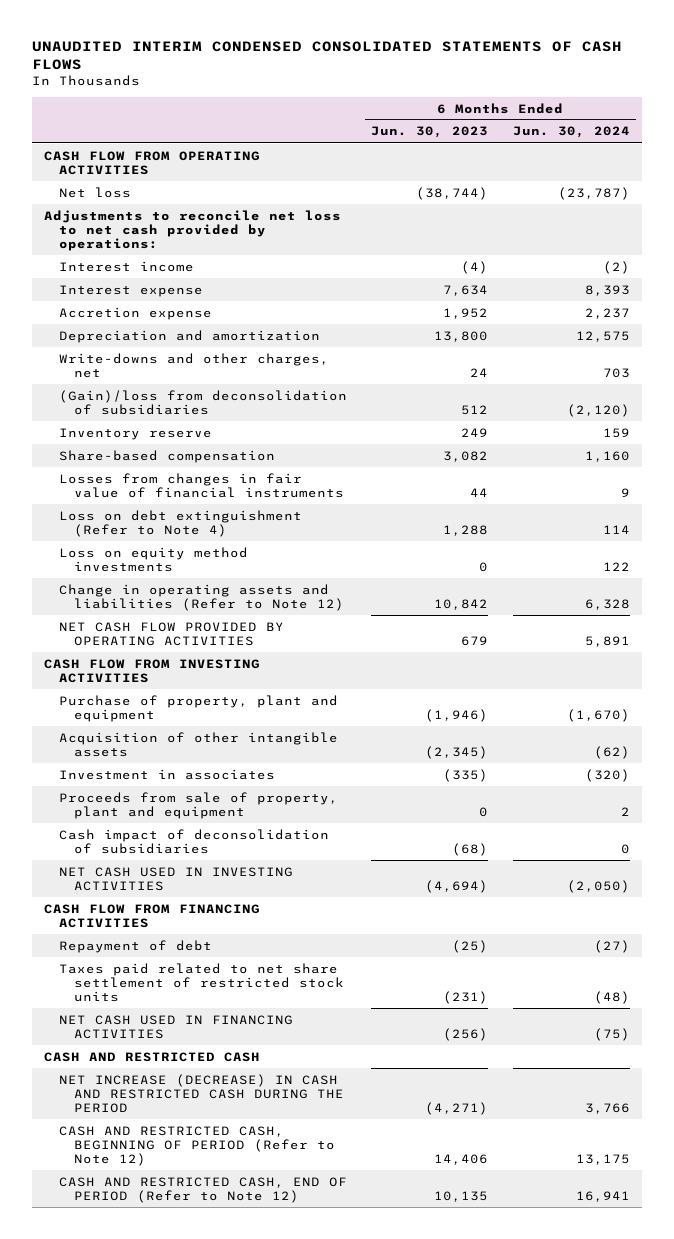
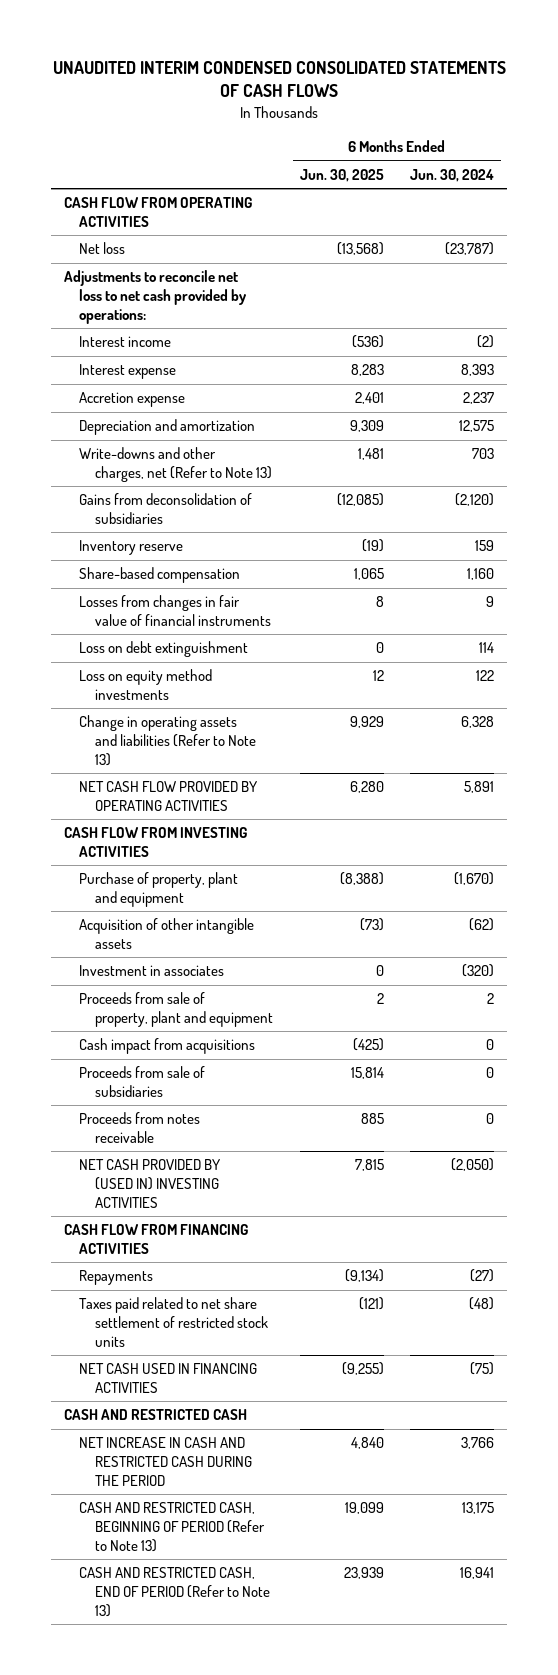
[371,126,489,139] Jun. 30, 2023 -> none
none -> [299,168,384,182] Jun. 30, 2025
[59,352,330,378] Write-downs and other charges, net -> [79,447,273,483] Write-downs and other charges, net (Refer to Note 13)
[59,389,348,415] (Gain)/loss from deconsolidation of subsidiaries -> [79,493,253,525] Gains from deconsolidation of subsidiaries
[59,509,303,537] Loss on debt extinguishment (Refer to Note 4) -> [79,641,249,658] Loss on debt extinguishment
[59,583,345,611] Change in operating assets and liabilities (Refer to Note 12) -> [79,715,257,766] Change in operating assets and liabilities (Refer to Note 13)
[59,828,330,854] Cash impact of deconsolidation of subsidiaries -> none
none -> [79,1038,256,1055] Cash impact from acquisitions
none -> [79,1066,206,1098] Proceeds from sale of subsidiaries
none -> [79,1112,201,1144] Proceeds from notes receivable
[59,866,294,891] NET CASH USED IN INVESTING ACTIVITIES -> [79,1159,221,1208] NET CASH PROVIDED BY (USED IN) INVESTING ACTIVITIES
[59,939,213,953] Repayment of debt -> none
none -> [79,1270,154,1286] Repayments
[59,1073,345,1113] NET INCREASE (DECREASE) IN CASH AND RESTRICTED CASH DURING THE PERIOD -> [79,1437,253,1486] NET INCREASE IN CASH AND RESTRICTED CASH DURING THE PERIOD
[59,1125,336,1166] CASH AND RESTRICTED CASH, BEGINNING OF PERIOD (Refer to Note 12) -> [79,1502,266,1552] CASH AND RESTRICTED CASH, BEGINNING OF PERIOD (Refer to Note 13)
[59,1176,348,1203] CASH AND RESTRICTED CASH, END OF PERIOD (Refer to Note 12) -> [79,1567,271,1617] CASH AND RESTRICTED CASH, END OF PERIOD (Refer to Note 13)

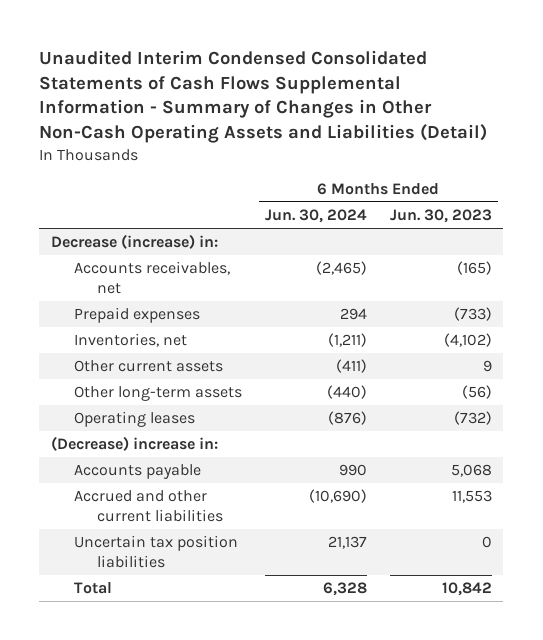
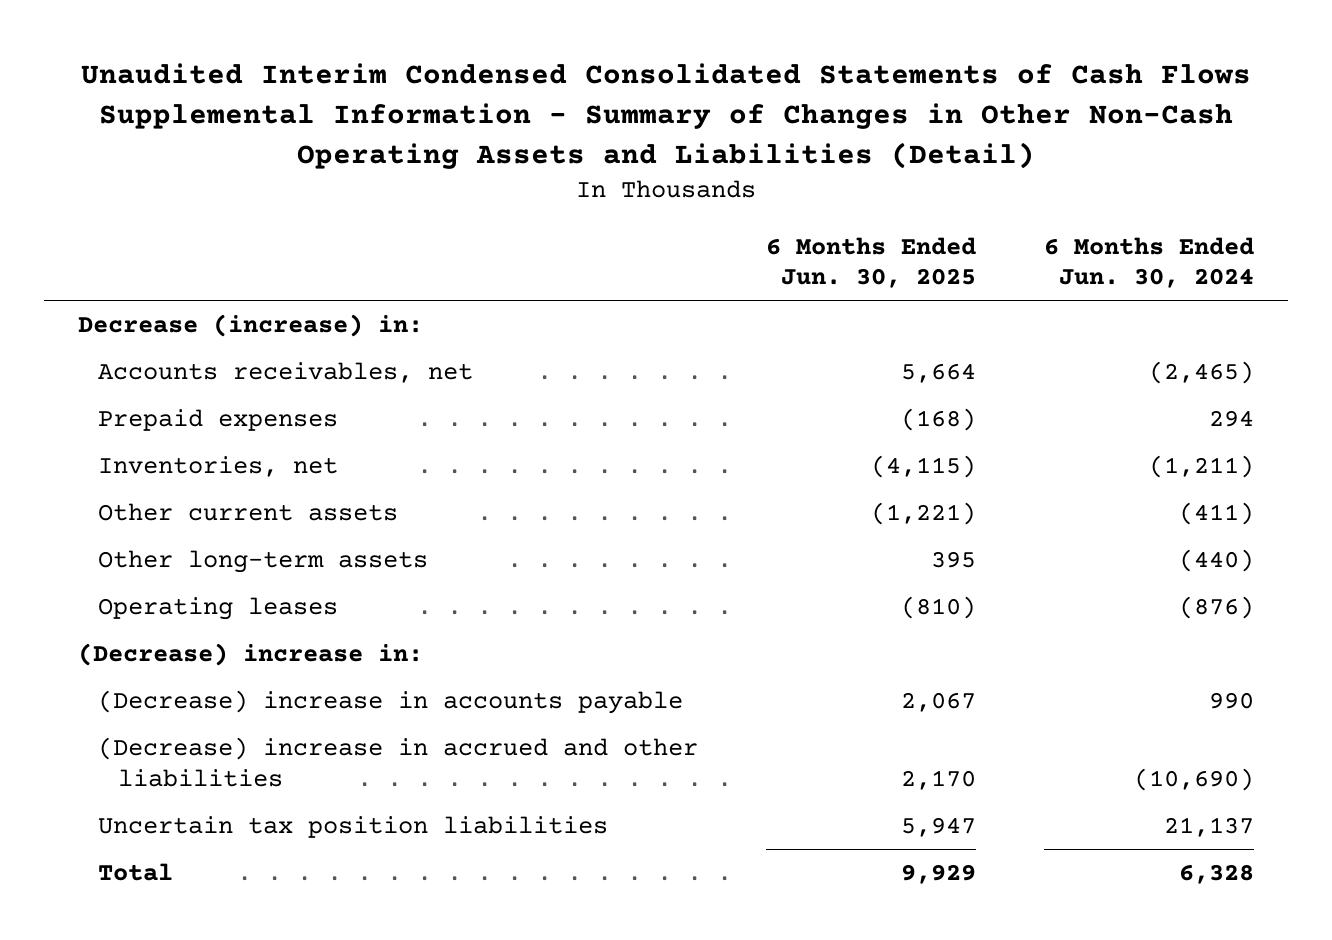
[389,209,492,224] Jun. 30, 2023 -> none
none -> [766,236,977,289] 6 Months Ended Jun. 30, 2025
[73,464,201,480] Accounts payable -> [98,690,684,715] (Decrease) increase in accounts payable
[73,490,224,522] Accrued and other current liabilities -> [98,737,699,787] (Decrease) increase in accrued and other liabilities

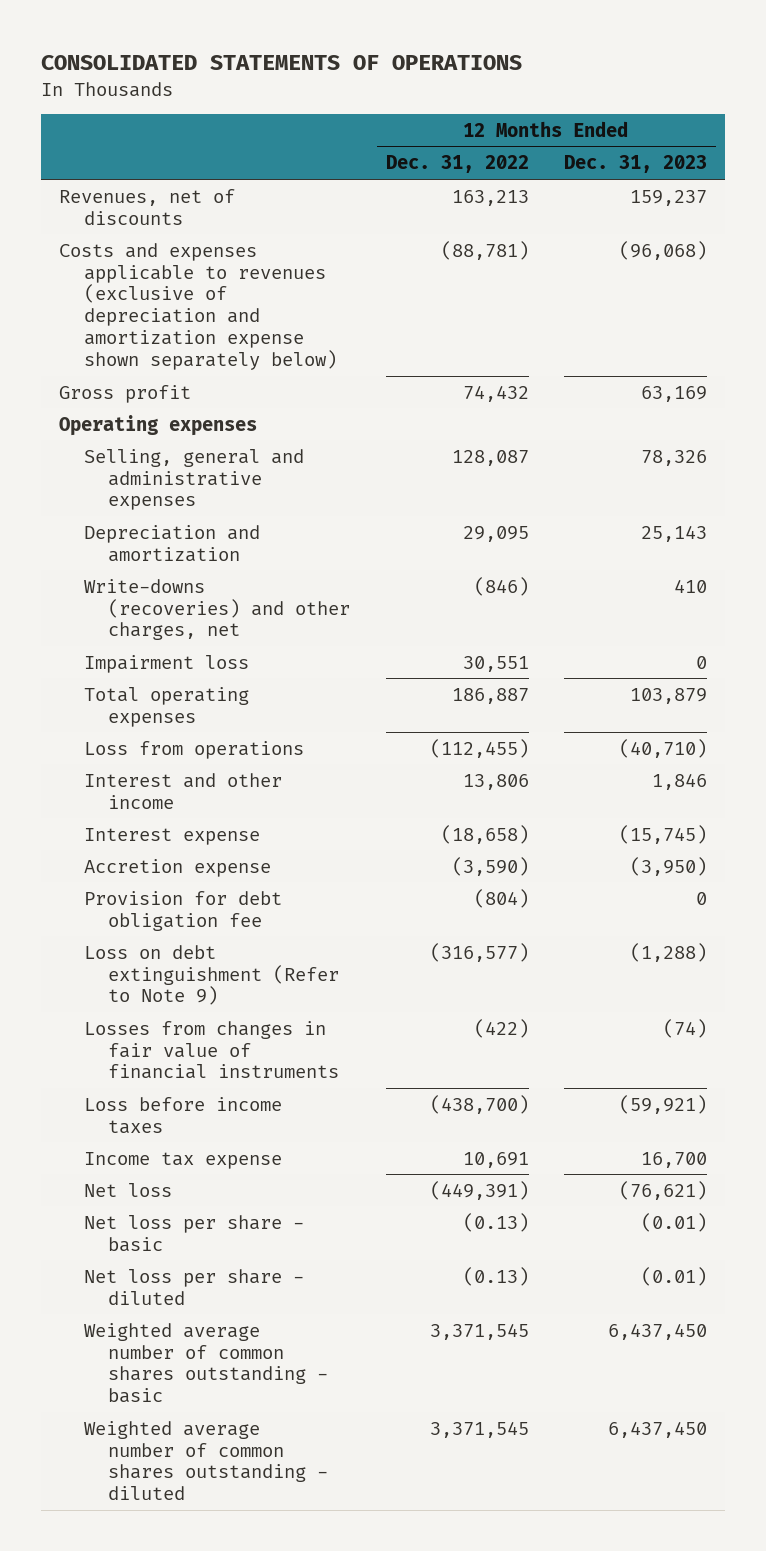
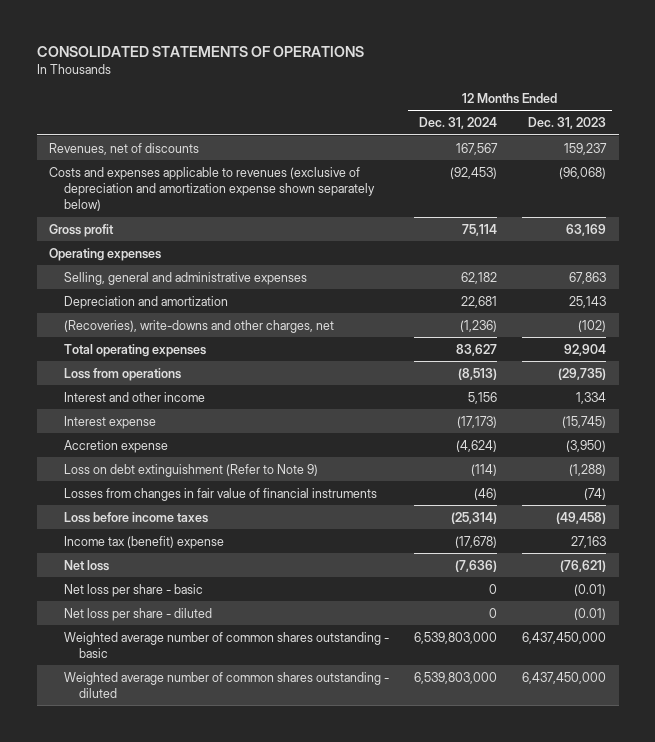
[385,155,529,174] Dec. 31, 2022 -> none
none -> [419,117,498,130] Dec. 31, 2024
[641,449,708,466] 78,326 -> [569,271,607,284] 67,863
[83,654,249,673] Impairment loss -> none
[83,578,351,641] Write-downs (recoveries) and other charges, net -> [64,319,335,333] (Recoveries), write-downs and other charges, net
[674,578,708,593] 410 -> [578,319,607,332] (102)
[630,687,708,704] 103,879 -> [564,343,607,356] 92,904
[619,738,708,758] (40,710) -> [558,367,607,380] (29,735)
[652,772,708,790] 1,846 -> [576,391,607,404] 1,334
[83,890,282,931] Provision for debt obligation fee -> none
[619,1094,708,1114] (59,921) -> [556,511,607,524] (49,458)
[83,1151,282,1169] Income tax expense -> [64,535,225,549] Income tax (benefit) expense
[641,1151,708,1168] 16,700 -> [571,535,607,548] 27,163
[608,1322,708,1340] 6,437,450 -> [522,631,607,644] 6,437,450,000
[608,1420,708,1438] 6,437,450 -> [522,671,607,684] 6,437,450,000

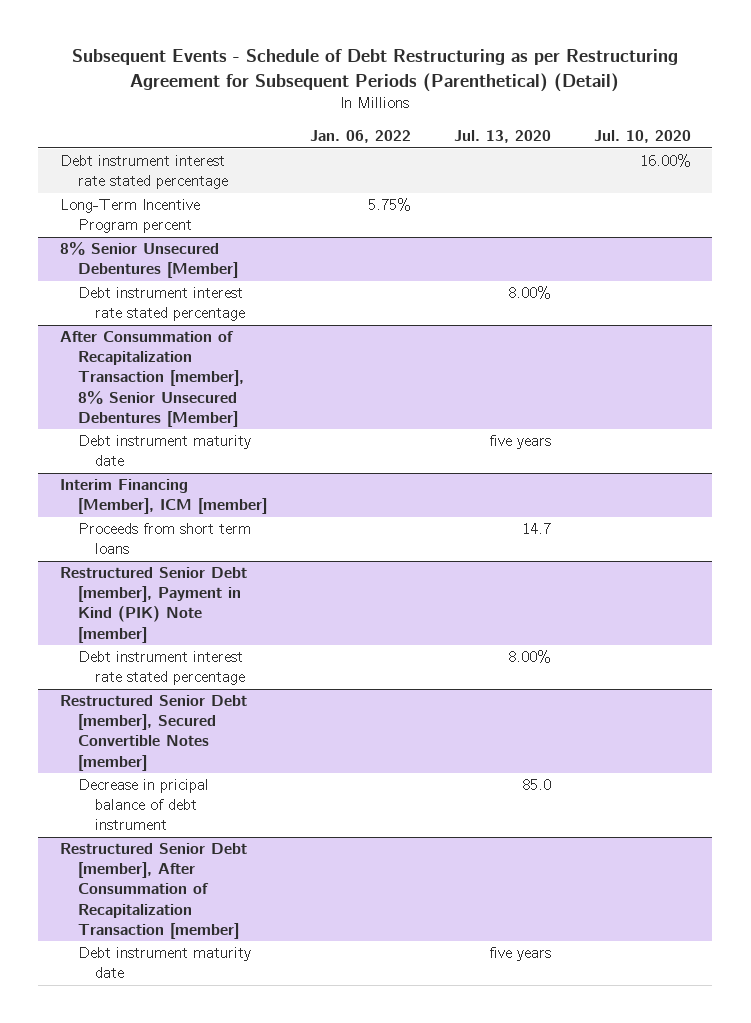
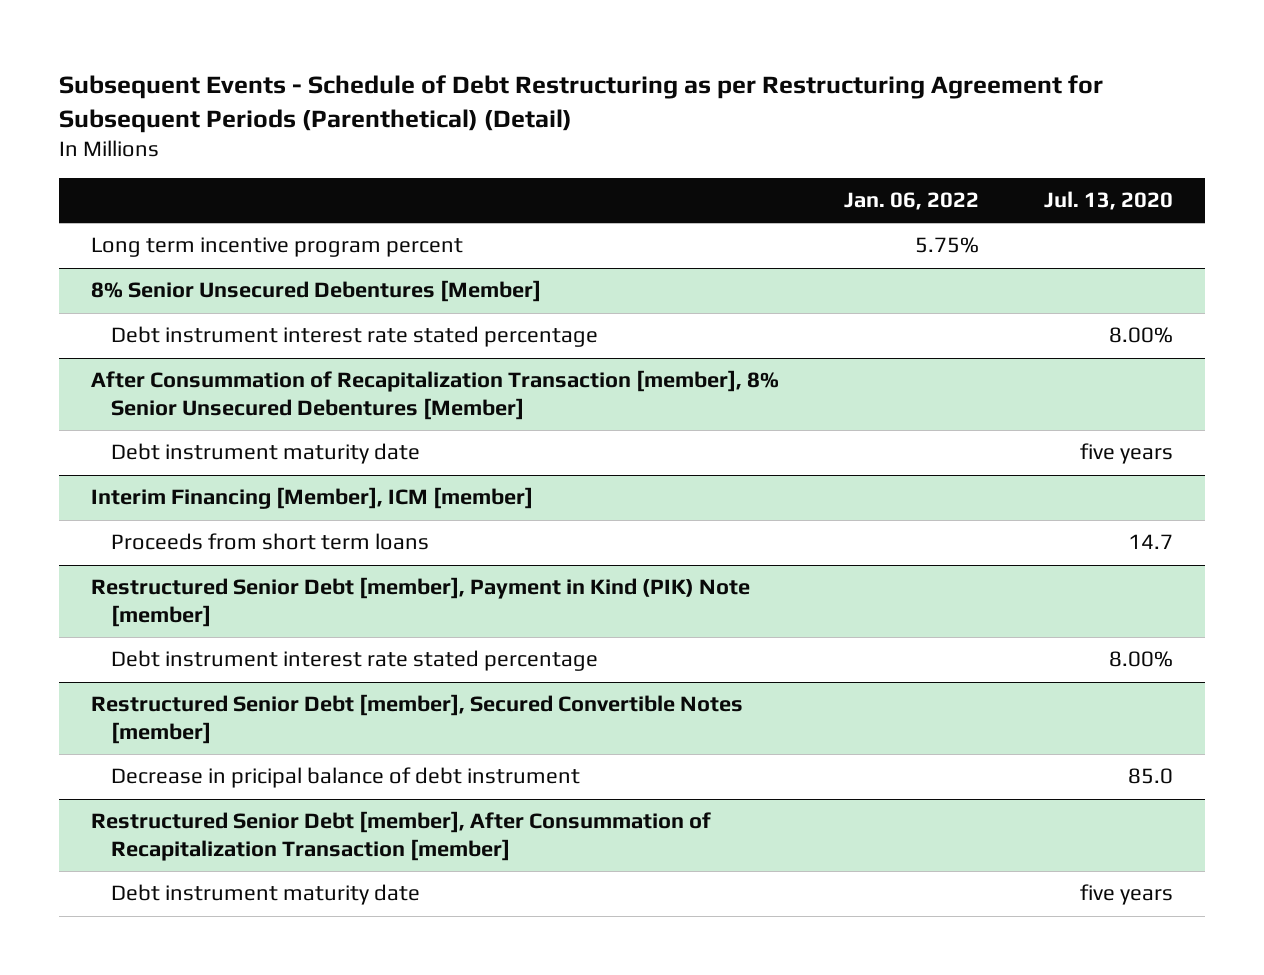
[593,130,691,144] Jul. 10, 2020 -> none
[59,155,228,190] Debt instrument interest rate stated percentage -> none
[59,199,200,234] Long-Term Incentive Program percent -> [91,237,464,258] Long term incentive program percent

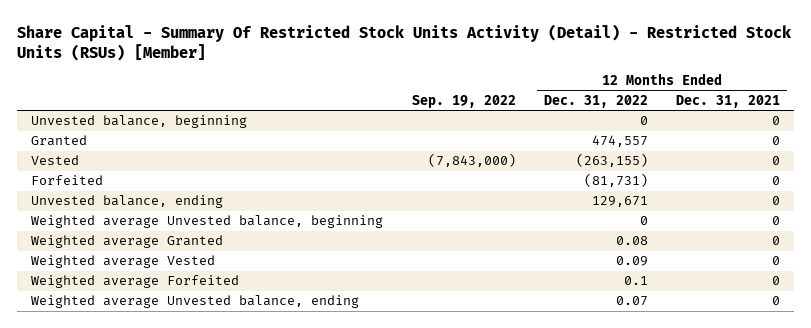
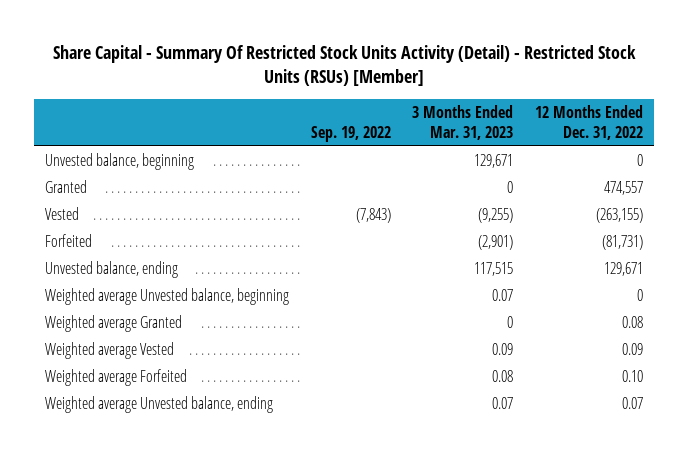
[676,95,781,109] Dec. 31, 2021 -> none
none -> [412,105,514,141] 3 Months Ended Mar. 31, 2023
[427,153,516,168] (7,843,000) -> [355,208,391,224] (7,843)
[623,276,648,286] 0.1 -> [621,370,643,383] 0.10

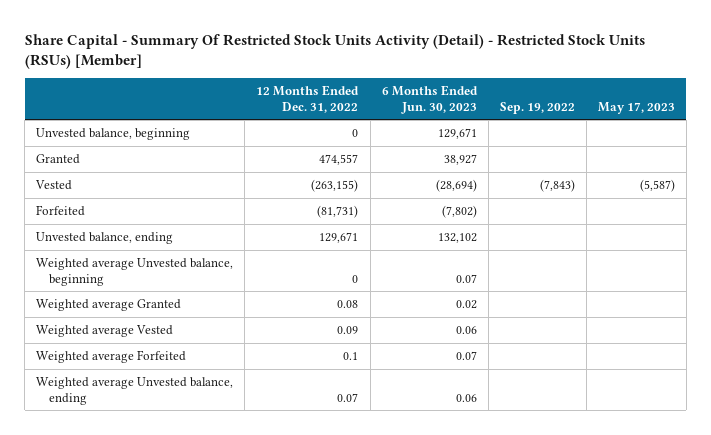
[412,105,514,141] 3 Months Ended Mar. 31, 2023 -> none
none -> [381,84,478,114] 6 Months Ended Jun. 30, 2023
none -> [597,101,675,114] May 17, 2023
[621,370,643,383] 0.10 -> [343,352,359,361] 0.1

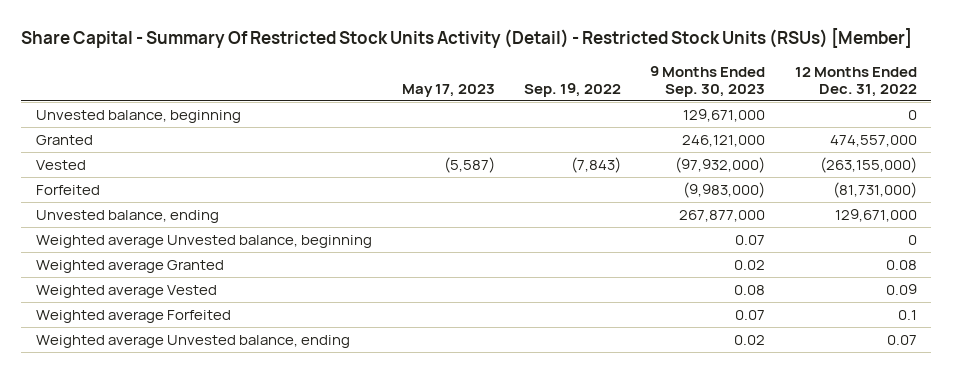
[381,84,478,114] 6 Months Ended Jun. 30, 2023 -> none
none -> [650,65,766,97] 9 Months Ended Sep. 30, 2023
[319,154,359,166] 474,557 -> [829,134,917,147] 474,557,000
[311,179,359,193] (263,155) -> [819,156,917,173] (263,155,000)
[317,205,359,219] (81,731) -> [832,181,917,198] (81,731,000)
[319,232,359,244] 129,671 -> [834,208,917,222] 129,671,000

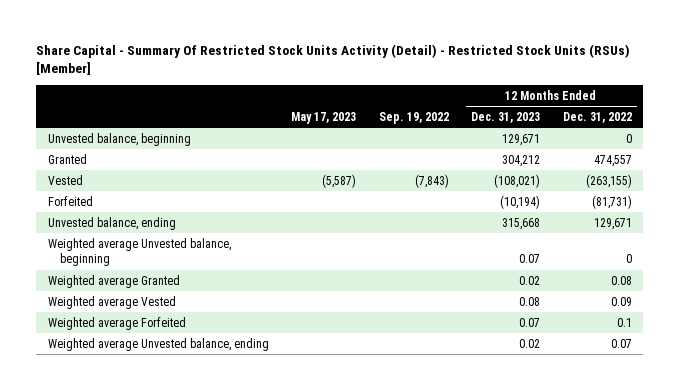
[650,65,766,97] 9 Months Ended Sep. 30, 2023 -> none
none -> [471,111,541,123] Dec. 31, 2023
[829,134,917,147] 474,557,000 -> [593,154,632,167] 474,557
[819,156,917,173] (263,155,000) -> [585,173,632,188] (263,155)
[832,181,917,198] (81,731,000) -> [591,194,632,209] (81,731)
[834,208,917,222] 129,671,000 -> [593,217,632,230] 129,671

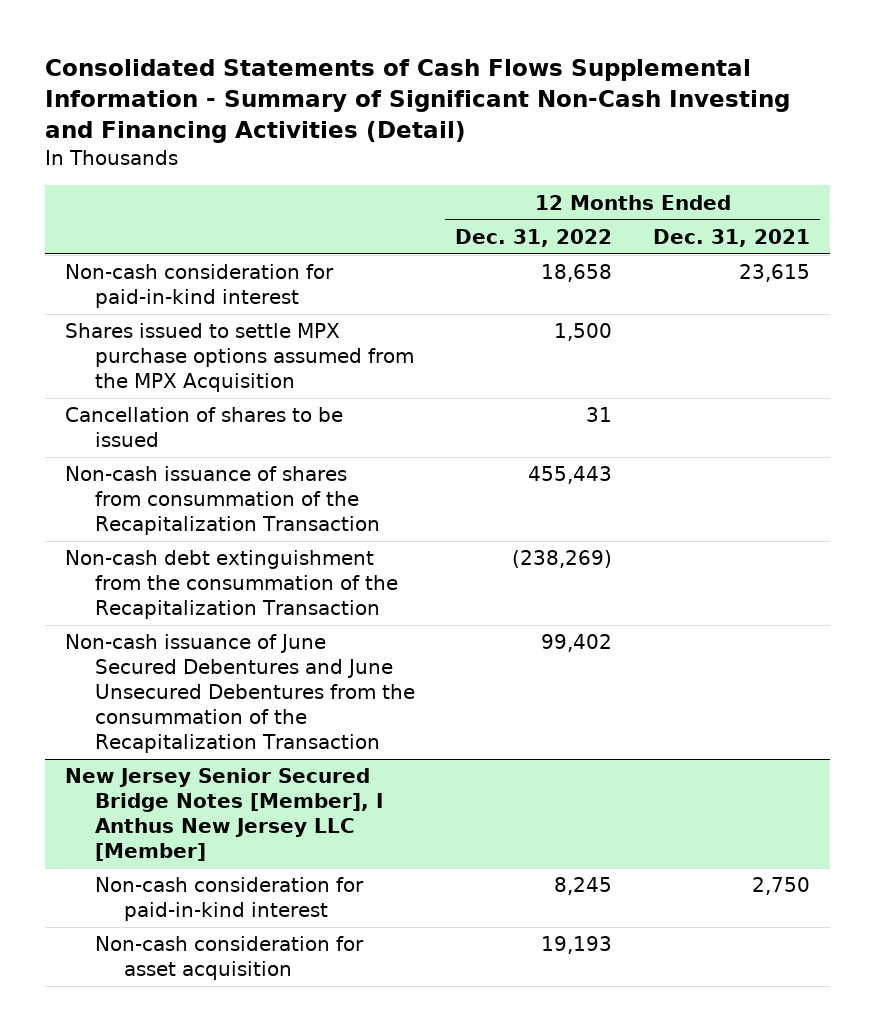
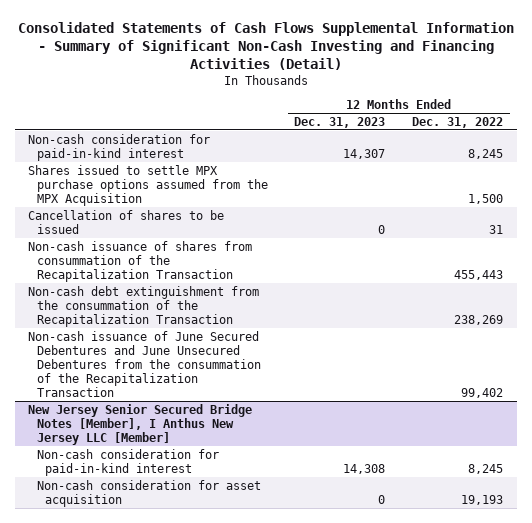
[652,228,810,247] Dec. 31, 2021 -> none
none -> [294,116,386,128] Dec. 31, 2023
[541,264,613,283] 18,658 -> [468,148,504,159] 8,245
[512,550,613,569] (238,269) -> [454,314,504,325] 238,269

